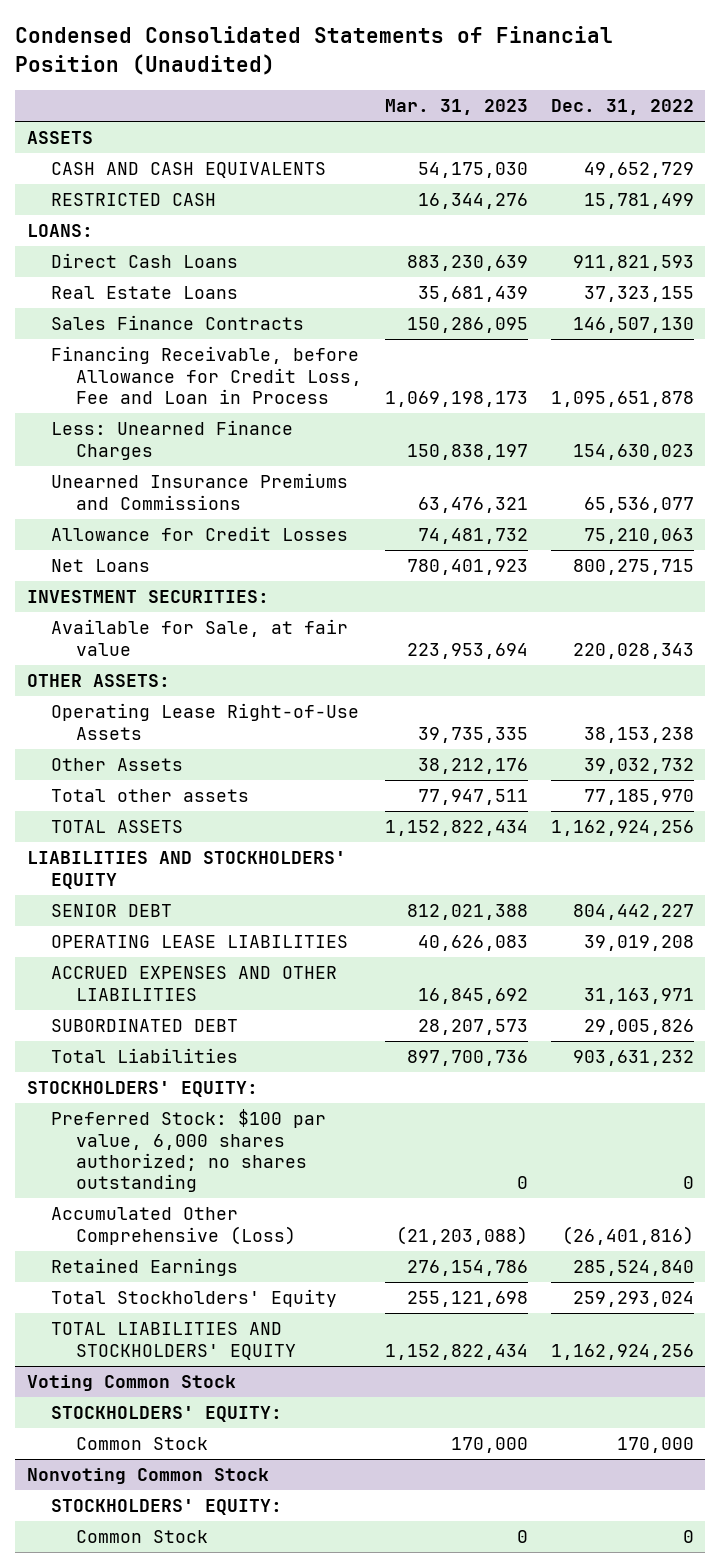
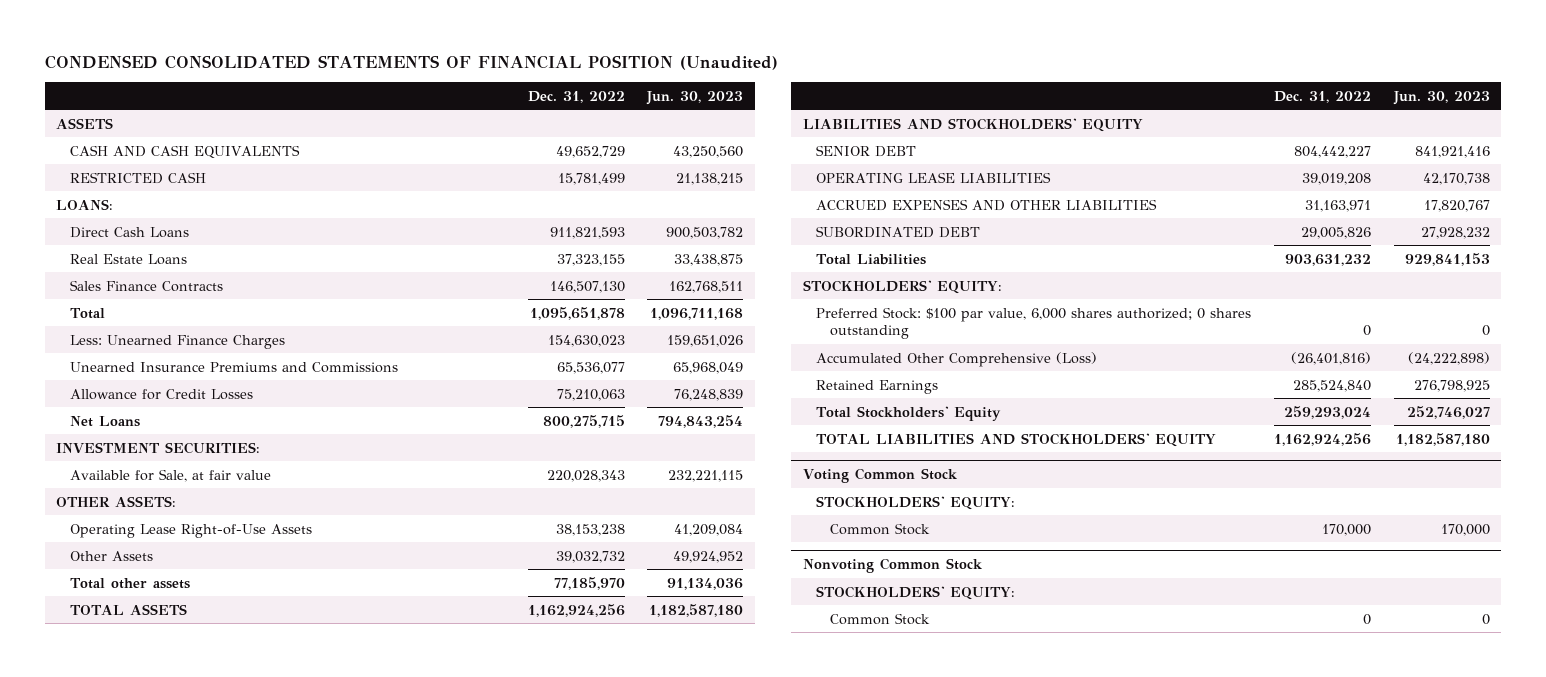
[15,26,614,75] Condensed Consolidated Statements of Financial Position (Unaudited) -> [44,54,778,70] CONDENSED CONSOLIDATED STATEMENTS OF FINANCIAL POSITION (Unaudited)
[384,99,528,116] Mar. 31, 2023 -> none
none -> [646,90,744,105] Jun. 30, 2023
[51,346,362,404] Financing Receivable, before Allowance for Credit Loss, Fee and Loan in Process -> [69,307,105,319] Total
[51,1109,327,1193] Preferred Stock: $100 par value, 6,000 shares authorized; no shares outstanding -> [816,306,1252,340] Preferred Stock: $100 par value, 6,000 shares authorized; 0 shares outstanding

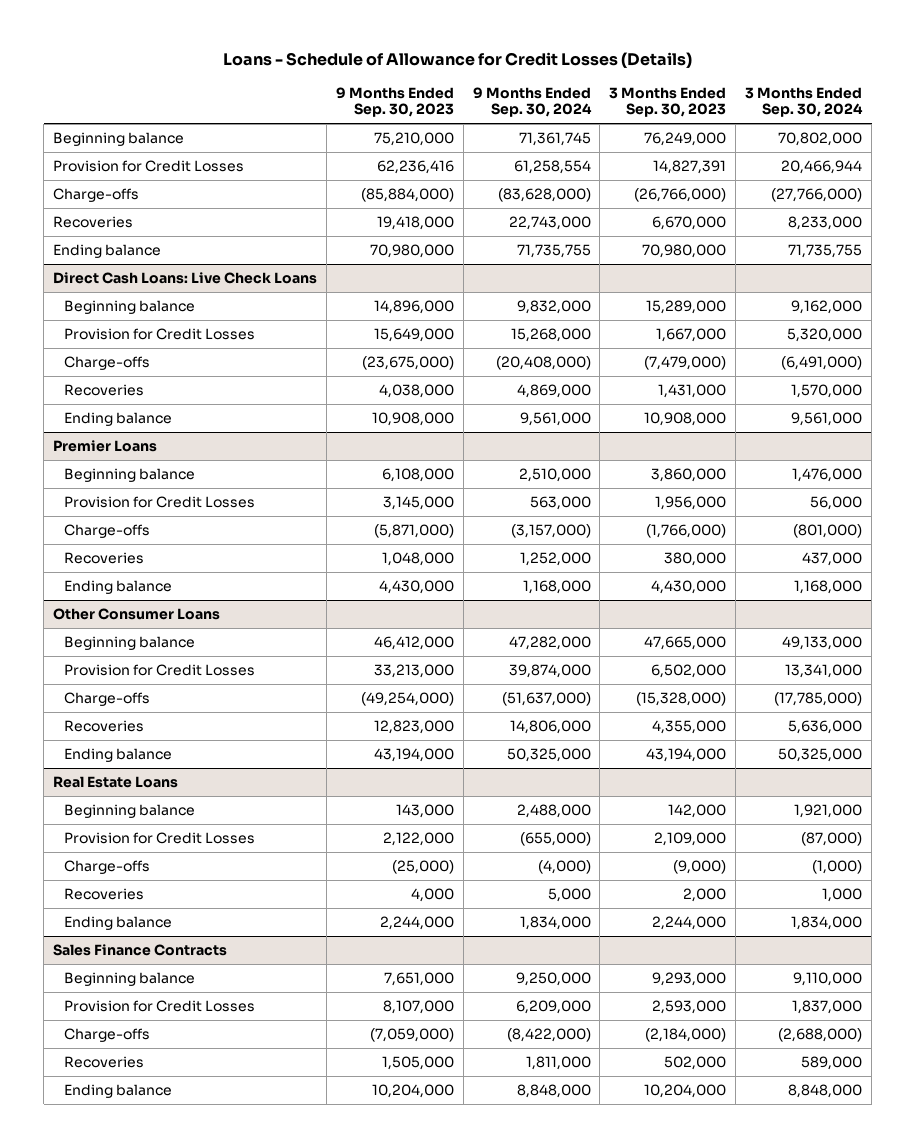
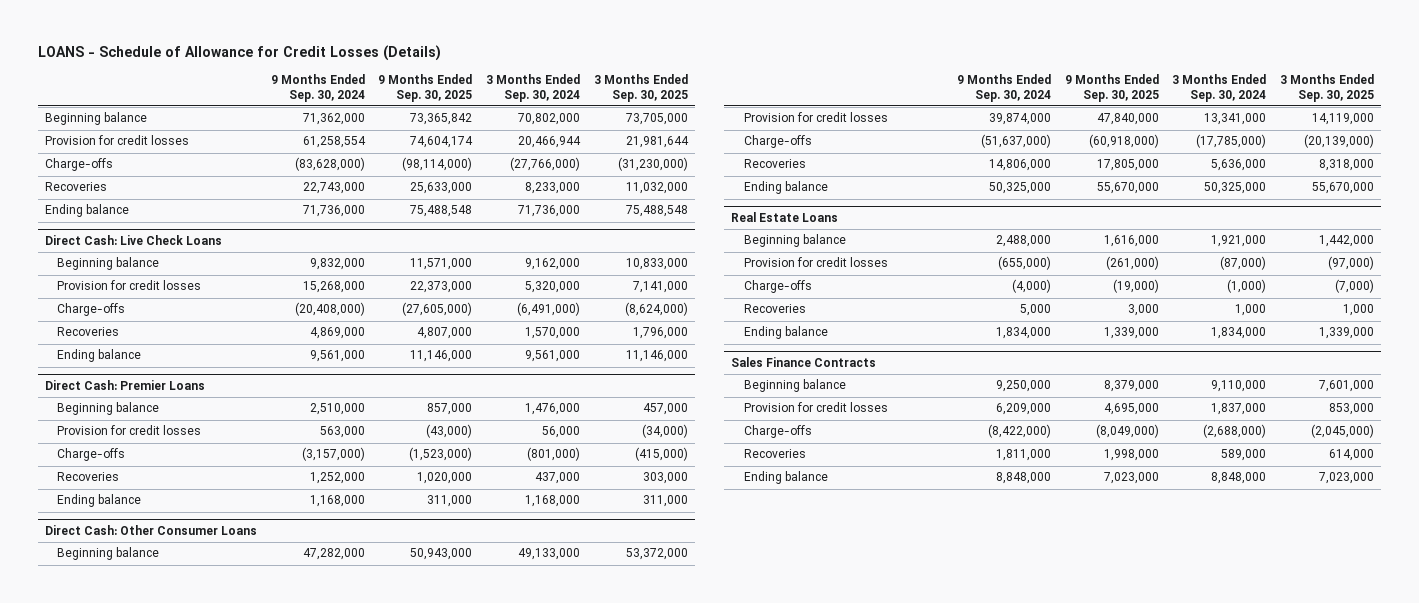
[222,52,692,69] Loans - Schedule of Allowance for Credit Losses (Details) -> [37,44,441,61] LOANS - Schedule of Allowance for Credit Losses (Details)
[335,86,454,118] 9 Months Ended Sep. 30, 2023 -> none
[609,86,727,118] 3 Months Ended Sep. 30, 2023 -> none
none -> [378,73,473,102] 9 Months Ended Sep. 30, 2025
none -> [593,73,688,102] 3 Months Ended Sep. 30, 2025
[518,131,591,146] 71,361,745 -> [302,113,365,126] 71,362,000
[52,159,244,172] Provision for Credit Losses -> [44,135,189,146] Provision for credit losses
[516,243,591,258] 71,735,755 -> [302,205,365,218] 71,736,000
[788,243,863,258] 71,735,755 -> [517,205,580,218] 71,736,000
[52,271,317,284] Direct Cash Loans: Live Check Loans -> [44,234,222,245] Direct Cash: Live Check Loans
[63,327,255,340] Provision for Credit Losses -> [57,280,202,291] Provision for credit losses
[52,439,157,452] Premier Loans -> [44,379,205,390] Direct Cash: Premier Loans
[63,495,255,508] Provision for Credit Losses -> [57,425,202,436] Provision for credit losses
[52,607,220,620] Other Consumer Loans -> [44,524,257,535] Direct Cash: Other Consumer Loans
[63,663,255,676] Provision for Credit Losses -> [743,112,888,123] Provision for credit losses
[63,831,255,844] Provision for Credit Losses -> [743,257,888,268] Provision for credit losses
[63,999,255,1012] Provision for Credit Losses -> [743,402,888,413] Provision for credit losses

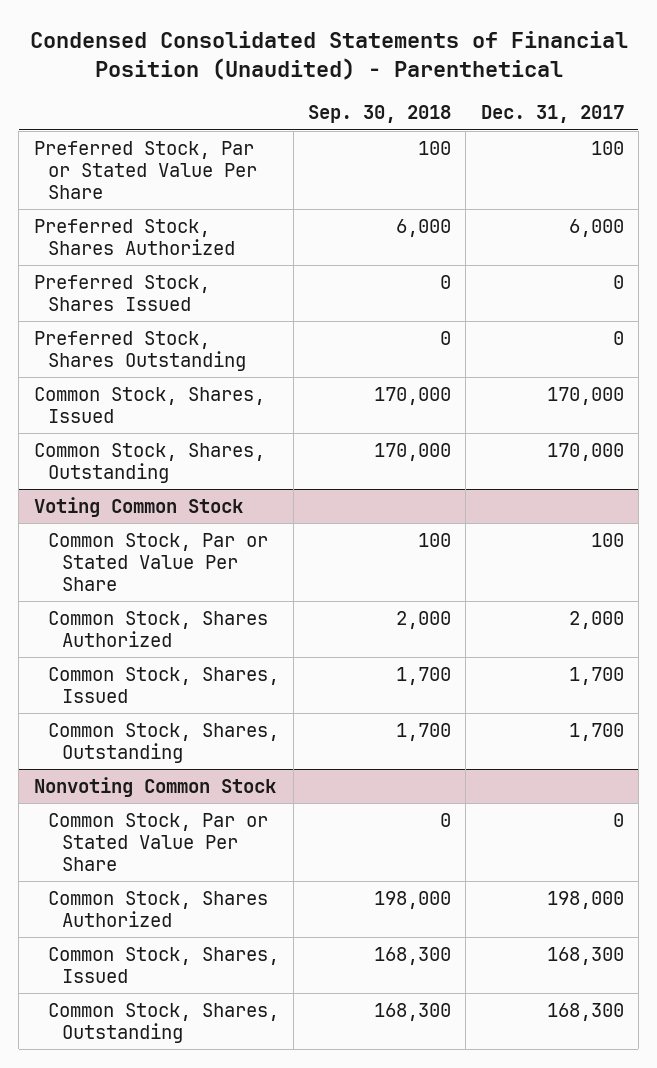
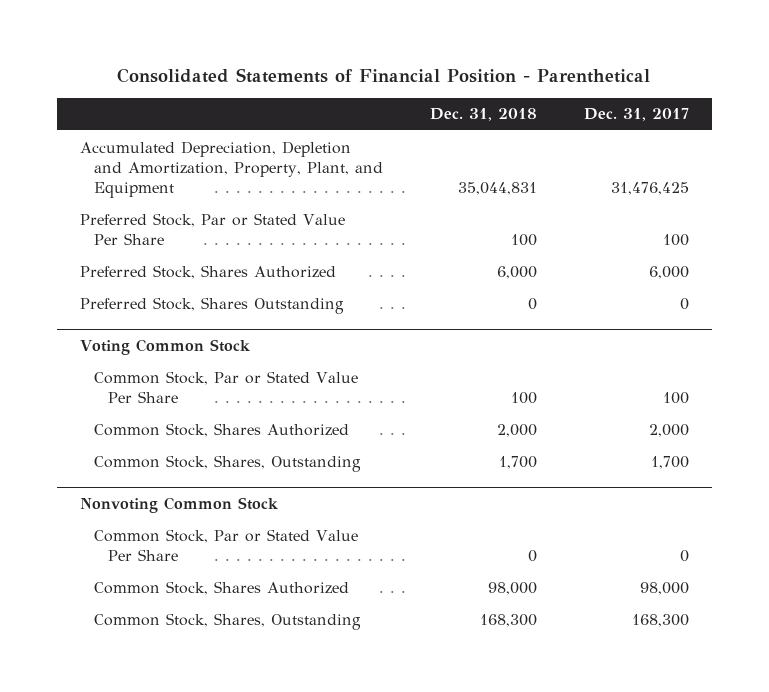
[29,30,628,80] Condensed Consolidated Statements of Financial Position (Unaudited) - Parenthetical -> [117,67,651,83] Consolidated Statements of Financial Position - Parenthetical
[308,105,452,124] Sep. 30, 2018 -> none
none -> [429,108,537,122] Dec. 31, 2018
none -> [80,140,383,199] Accumulated Depreciation, Depletion and Amortization, Property, Plant, and Equipment
[33,274,210,311] Preferred Stock, Shares Issued -> none
[33,386,265,423] Common Stock, Shares, Issued -> none
[33,442,265,483] Common Stock, Shares, Outstanding -> none
[47,666,279,703] Common Stock, Shares, Issued -> none
[47,946,279,983] Common Stock, Shares, Issued -> none
[546,890,624,909] 198,000 -> [639,581,689,595] 98,000

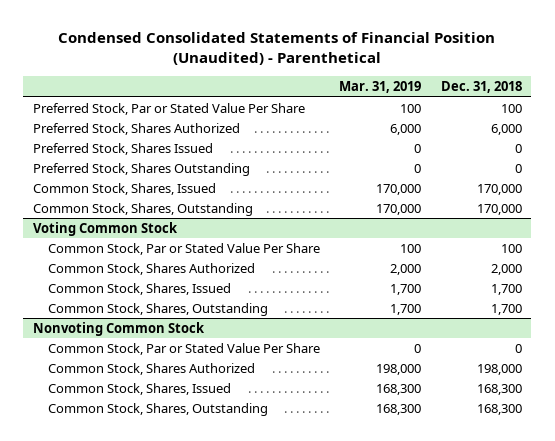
[117,67,651,83] Consolidated Statements of Financial Position - Parenthetical -> [58,32,496,66] Condensed Consolidated Statements of Financial Position (Unaudited) - Parenthetical
[583,108,689,122] Dec. 31, 2017 -> none
none -> [339,80,422,93] Mar. 31, 2019
[80,140,383,199] Accumulated Depreciation, Depletion and Amortization, Property, Plant, and Equipment -> none
none -> [32,142,213,155] Preferred Stock, Shares Issued
none -> [32,182,216,195] Common Stock, Shares, Issued
none -> [32,202,253,216] Common Stock, Shares, Outstanding
none -> [47,282,231,295] Common Stock, Shares, Issued
[487,581,537,595] 98,000 -> [476,363,522,375] 198,000
none -> [47,382,231,395] Common Stock, Shares, Issued

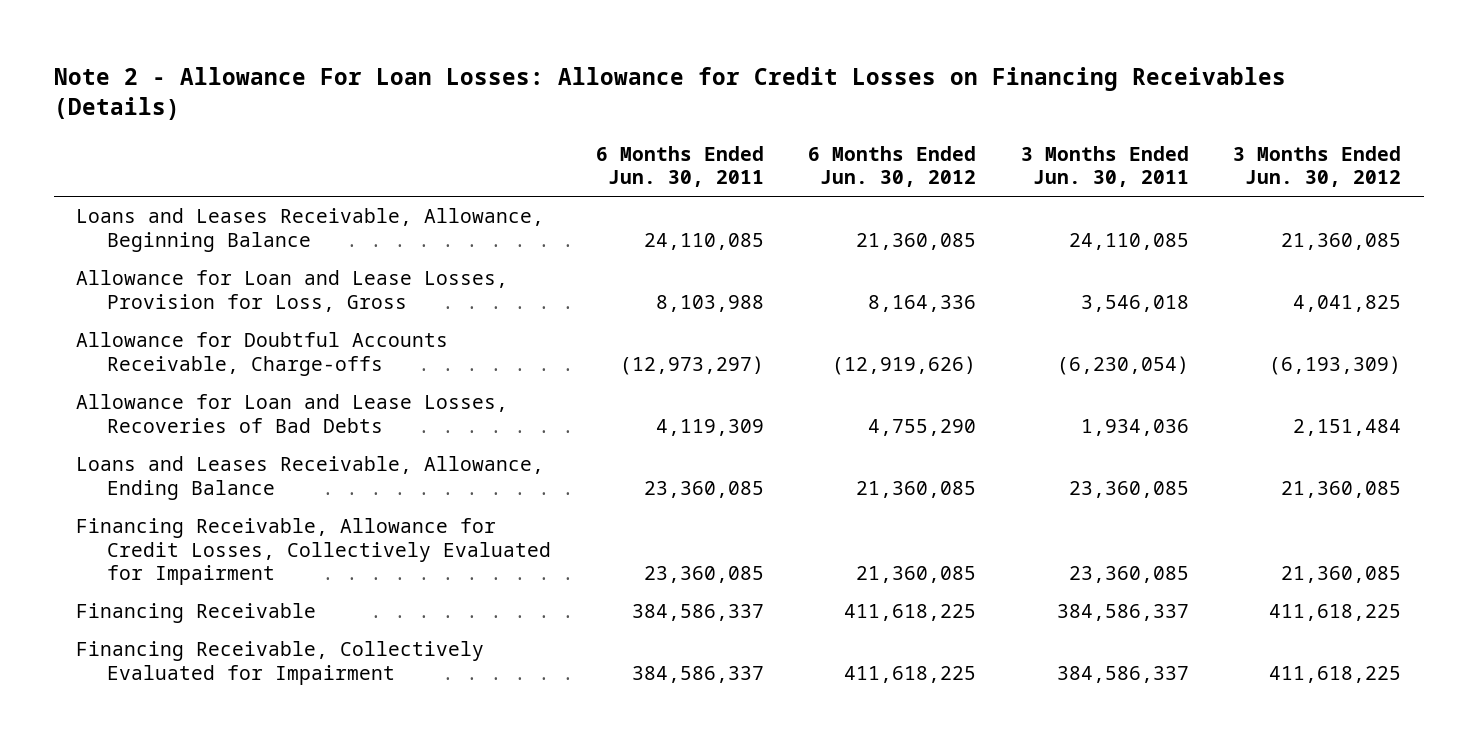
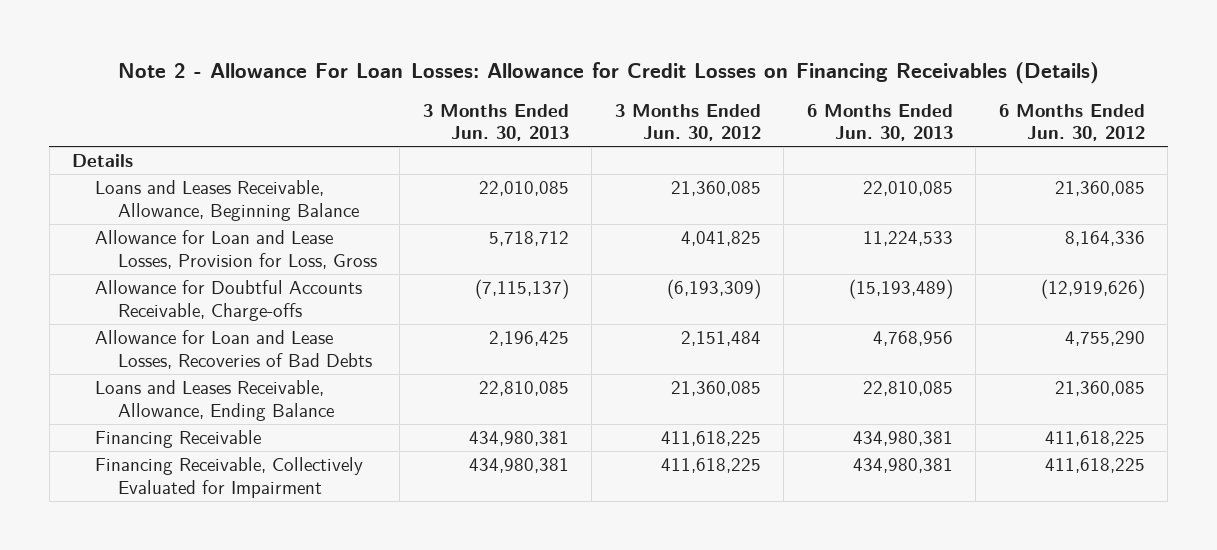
[595,145,764,188] 6 Months Ended Jun. 30, 2011 -> none
[1020,145,1189,188] 3 Months Ended Jun. 30, 2011 -> none
none -> [422,103,569,142] 3 Months Ended Jun. 30, 2013
none -> [806,103,953,142] 6 Months Ended Jun. 30, 2013
none -> [72,154,134,168] Details
[76,518,552,585] Financing Receivable, Allowance for Credit Losses, Collectively Evaluated for Impairment -> none

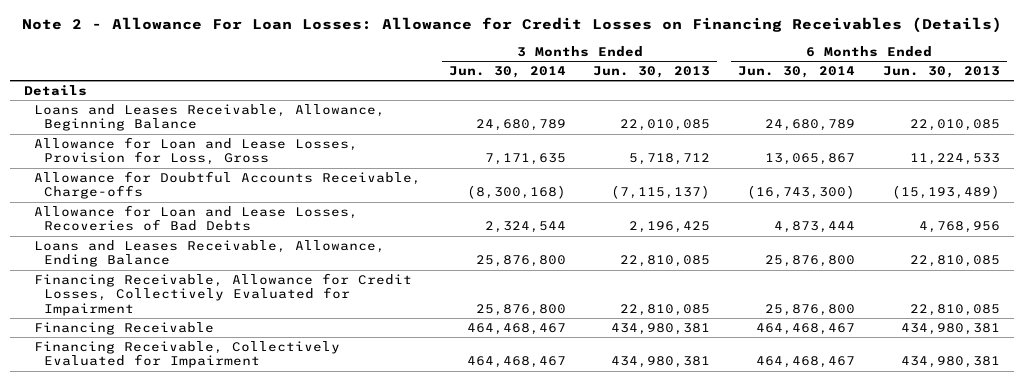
[614,103,761,142] 3 Months Ended Jun. 30, 2012 -> none
[998,103,1145,142] 6 Months Ended Jun. 30, 2012 -> none
none -> [448,66,566,79] Jun. 30, 2014
none -> [738,66,856,79] Jun. 30, 2014
none -> [34,273,413,316] Financing Receivable, Allowance for Credit Losses, Collectively Evaluated for Impairment

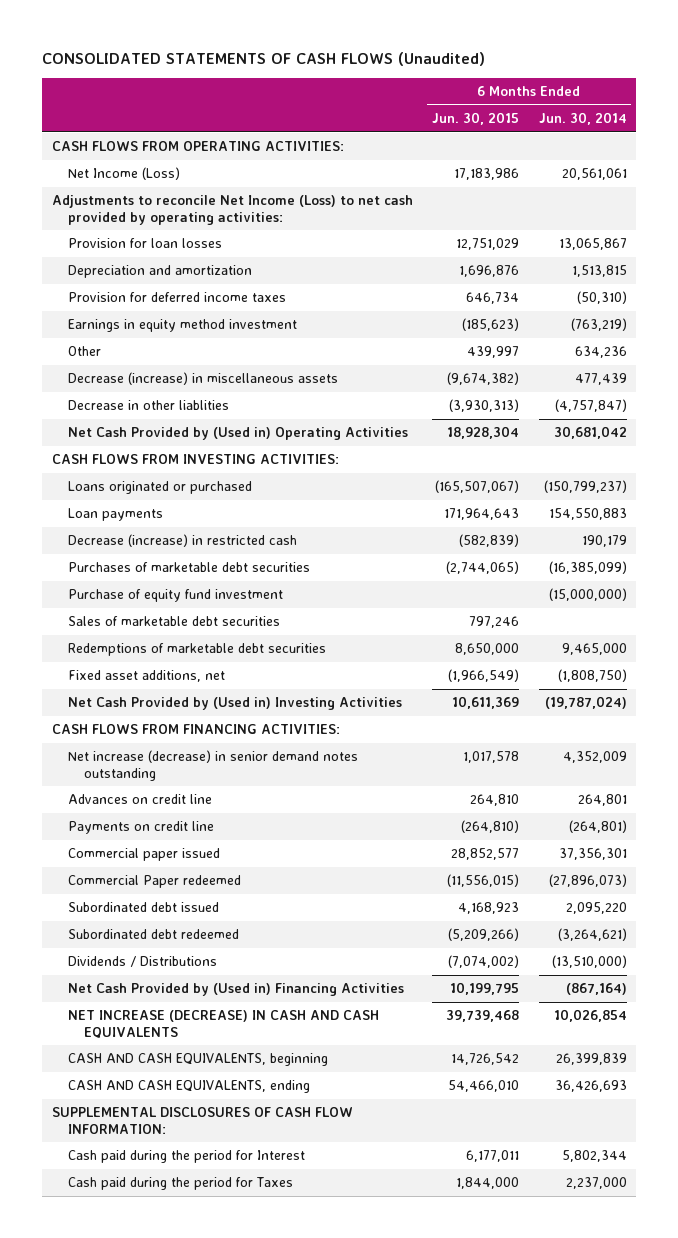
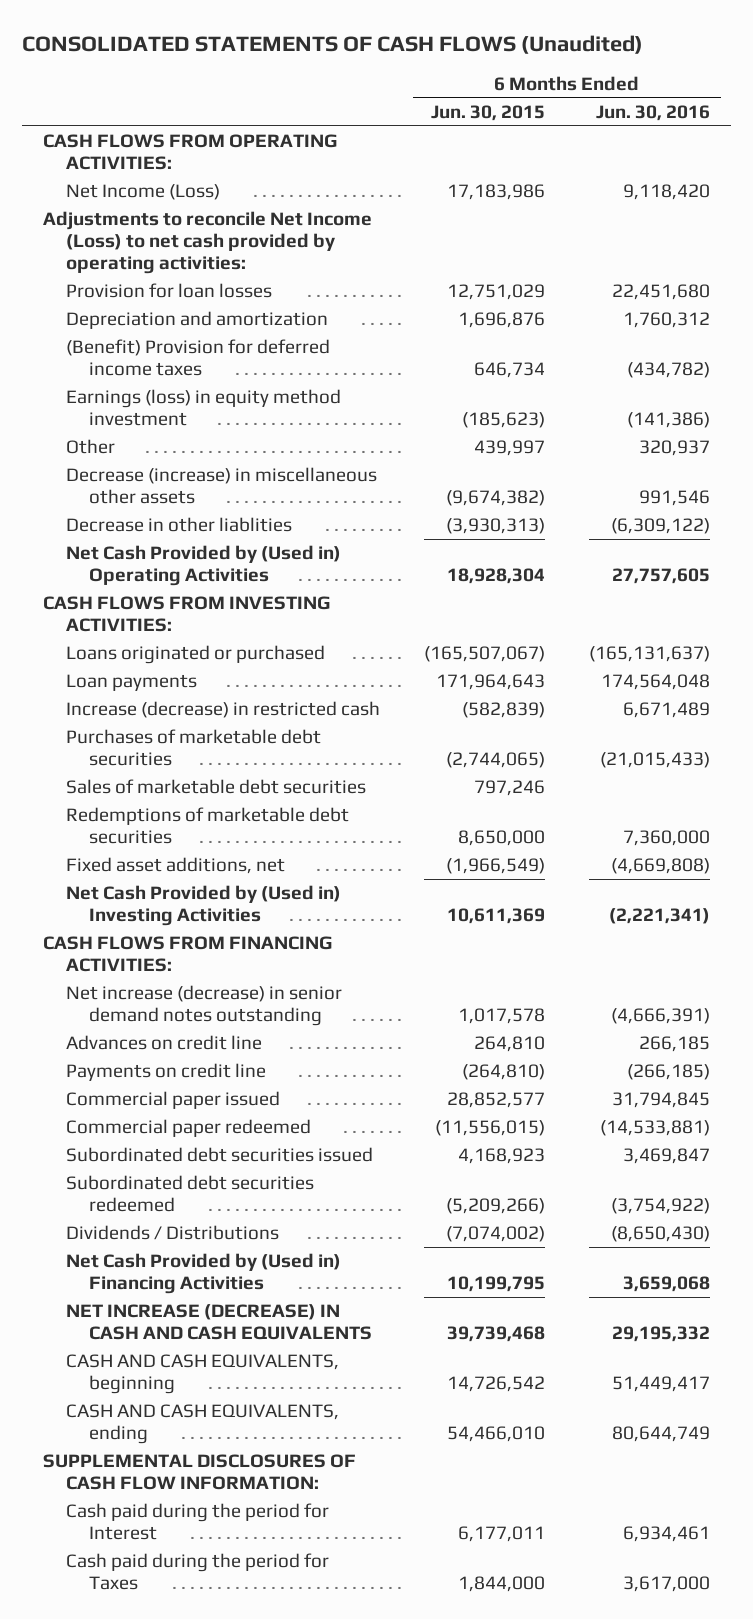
[538,112,627,126] Jun. 30, 2014 -> none
none -> [595,104,710,121] Jun. 30, 2016
[67,292,286,303] Provision for deferred income taxes -> [66,339,331,376] (Benefit) Provision for deferred income taxes
[67,319,297,333] Earnings in equity method investment -> [66,389,342,426] Earnings (loss) in equity method investment
[67,372,338,386] Decrease (increase) in miscellaneous assets -> [66,467,378,504] Decrease (increase) in miscellaneous other assets
[67,534,297,548] Decrease (increase) in restricted cash -> [66,701,381,719] Increase (decrease) in restricted cash
[67,589,283,603] Purchase of equity fund investment -> none
[67,875,241,889] Commercial Paper redeemed -> [66,1119,312,1138] Commercial paper redeemed
[67,902,219,913] Subordinated debt issued -> [66,1147,374,1163] Subordinated debt securities issued
[67,929,239,940] Subordinated debt redeemed -> [66,1175,315,1212] Subordinated debt securities redeemed

